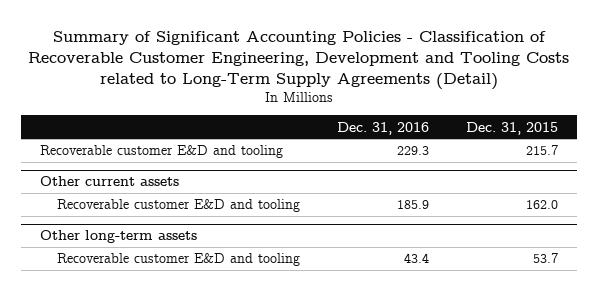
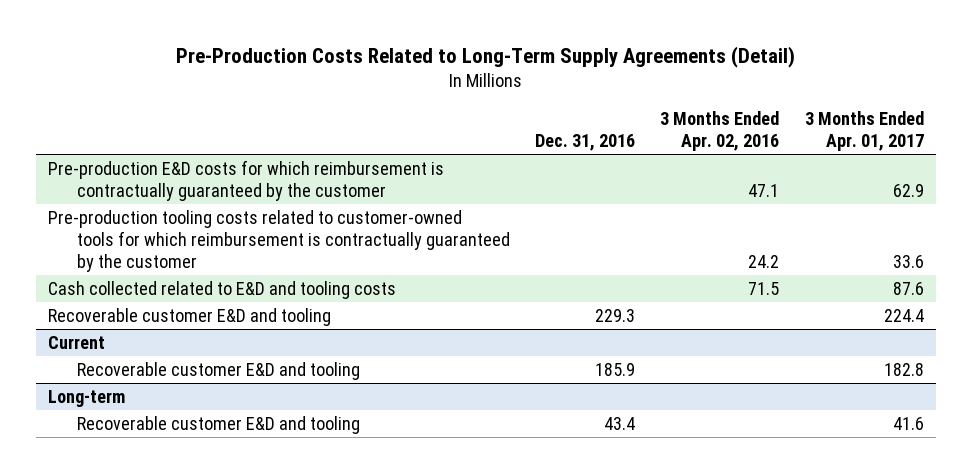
[27,31,569,90] Summary of Significant Accounting Policies - Classification of Recoverable Customer Engineering, Development and Tooling Costs related to Long-Term Supply Agreements (Detail) -> [175,46,795,69] Pre-Production Costs Related to Long-Term Supply Agreements (Detail)
[466,121,559,135] Dec. 31, 2015 -> none
none -> [660,110,780,151] 3 Months Ended Apr. 02, 2016
none -> [804,110,924,151] 3 Months Ended Apr. 01, 2017
none -> [48,159,445,201] Pre-production E&D costs for which reimbursement is contractually guaranteed by the customer
none -> [48,209,510,272] Pre-production tooling costs related to customer-owned tools for which reimbursement is contractually guaranteed by the customer
none -> [48,280,397,299] Cash collected related to E&D and tooling costs
[39,176,179,187] Other current assets -> [48,335,106,349] Current
[39,230,197,244] Other long-term assets -> [48,389,126,407] Long-term

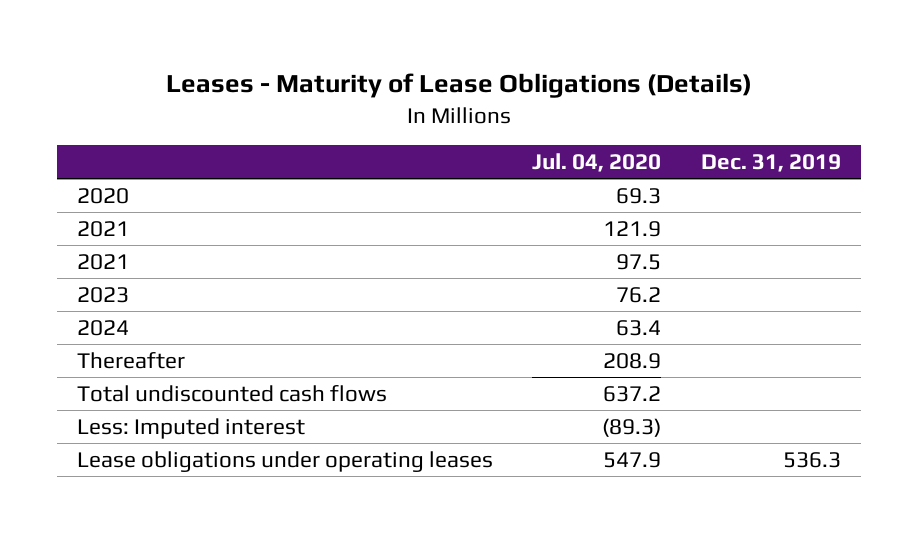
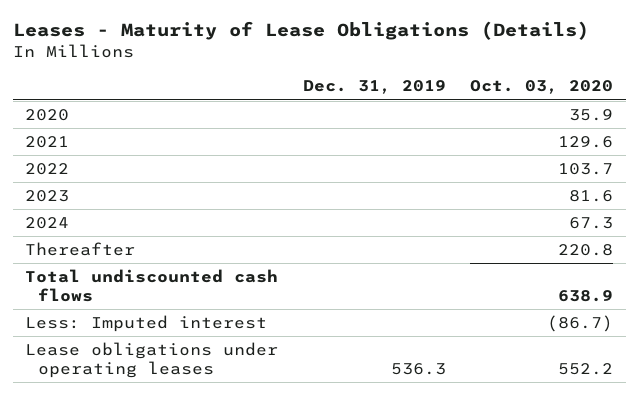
[532,153,662,173] Jul. 04, 2020 -> none
none -> [470,80,614,95] Oct. 03, 2020
[76,253,129,270] 2021 -> [24,163,69,176] 2022

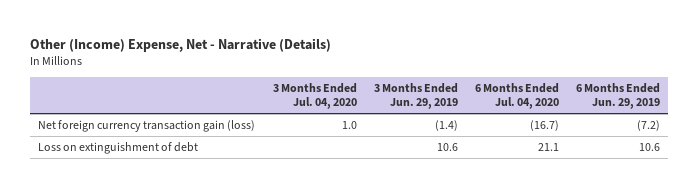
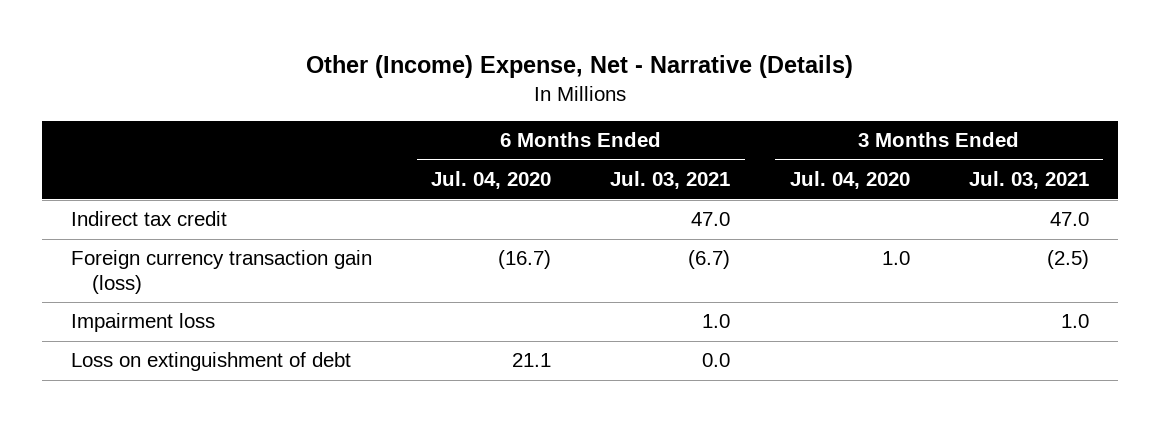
[373,83,458,110] 3 Months Ended Jun. 29, 2019 -> none
[575,83,660,110] 6 Months Ended Jun. 29, 2019 -> none
none -> [610,171,731,190] Jul. 03, 2021
none -> [968,171,1089,190] Jul. 03, 2021
none -> [71,211,228,227] Indirect tax credit
[38,119,256,132] Net foreign currency transaction gain (loss) -> [71,250,373,294] Foreign currency transaction gain (loss)
none -> [71,313,216,333] Impairment loss

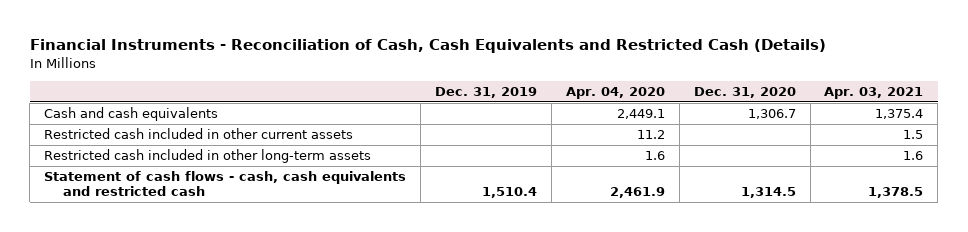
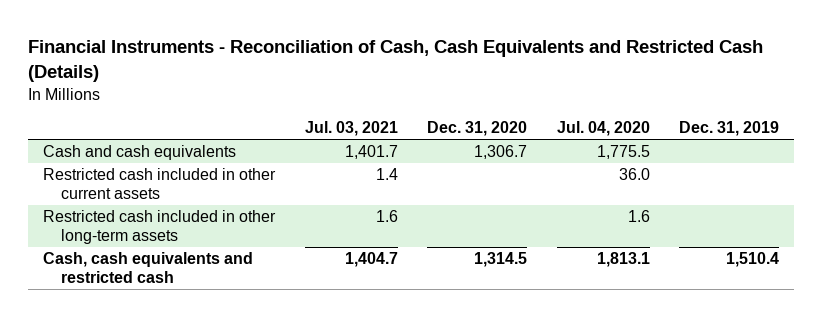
[565,86,665,99] Apr. 04, 2020 -> none
[824,86,924,99] Apr. 03, 2021 -> none
none -> [304,121,398,137] Jul. 03, 2021
none -> [556,121,650,137] Jul. 04, 2020
[44,171,407,197] Statement of cash flows - cash, cash equivalents and restricted cash -> [43,252,254,283] Cash, cash equivalents and restricted cash

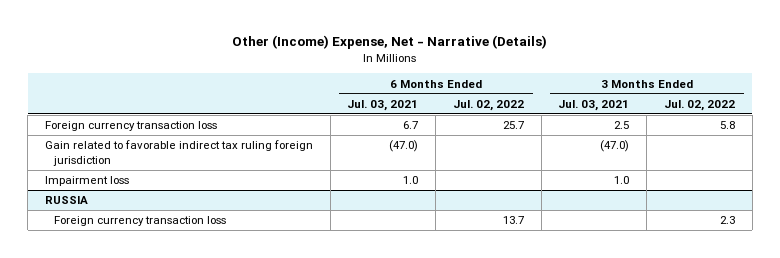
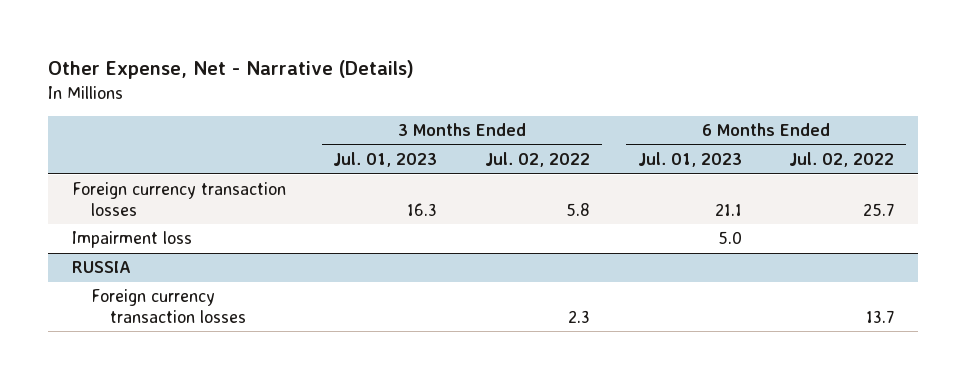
[231,34,547,49] Other (Income) Expense, Net - Narrative (Details) -> [48,60,415,80] Other Expense, Net - Narrative (Details)
[347,99,419,111] Jul. 03, 2021 -> none
[558,99,630,111] Jul. 03, 2021 -> none
none -> [333,152,438,168] Jul. 01, 2023
none -> [637,152,742,168] Jul. 01, 2023
[44,140,313,167] Gain related to favorable indirect tax ruling foreign jurisdiction -> none
[44,121,217,132] Foreign currency transaction loss -> [71,182,286,216] Foreign currency transaction losses
[53,216,226,227] Foreign currency transaction loss -> [90,289,246,323] Foreign currency transaction losses

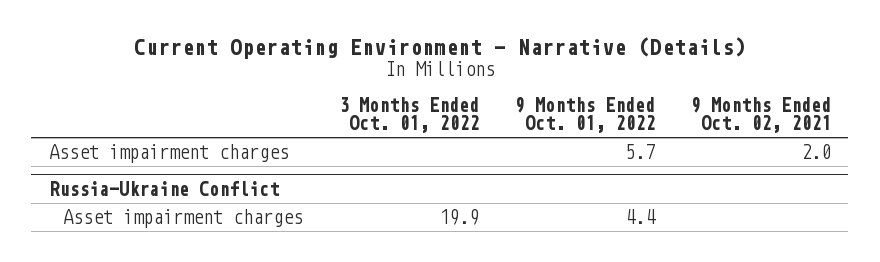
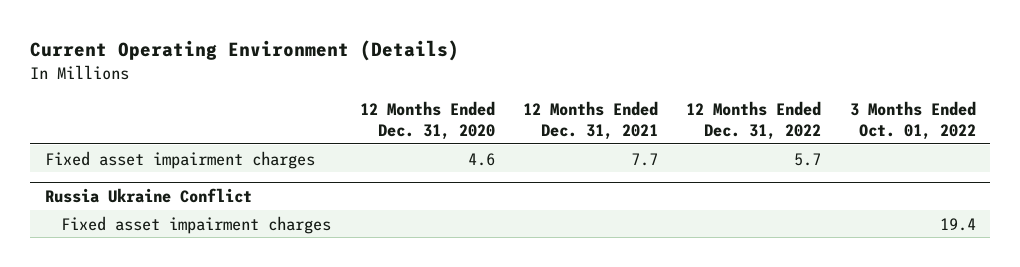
[133,37,746,60] Current Operating Environment - Narrative (Details) -> [30,40,460,62] Current Operating Environment (Details)
[514,97,655,134] 9 Months Ended Oct. 01, 2022 -> none
[690,97,831,134] 9 Months Ended Oct. 02, 2021 -> none
none -> [359,100,495,140] 12 Months Ended Dec. 31, 2020
none -> [522,100,658,140] 12 Months Ended Dec. 31, 2021
none -> [686,100,822,140] 12 Months Ended Dec. 31, 2022
[49,144,290,164] Asset impairment charges -> [44,150,315,169] Fixed asset impairment charges
[49,180,280,196] Russia-Ukraine Conflict -> [44,188,252,204] Russia Ukraine Conflict
[63,209,304,229] Asset impairment charges -> [61,215,332,234] Fixed asset impairment charges
[438,209,479,226] 19.9 -> [939,217,976,231] 19.4

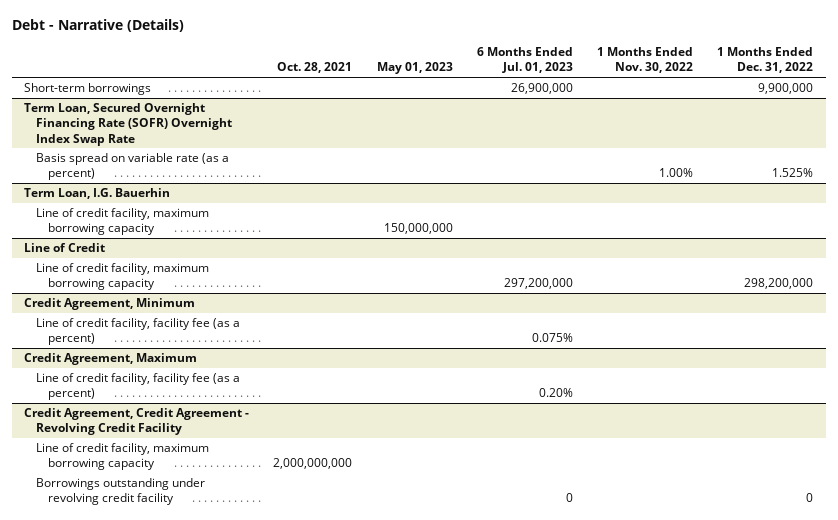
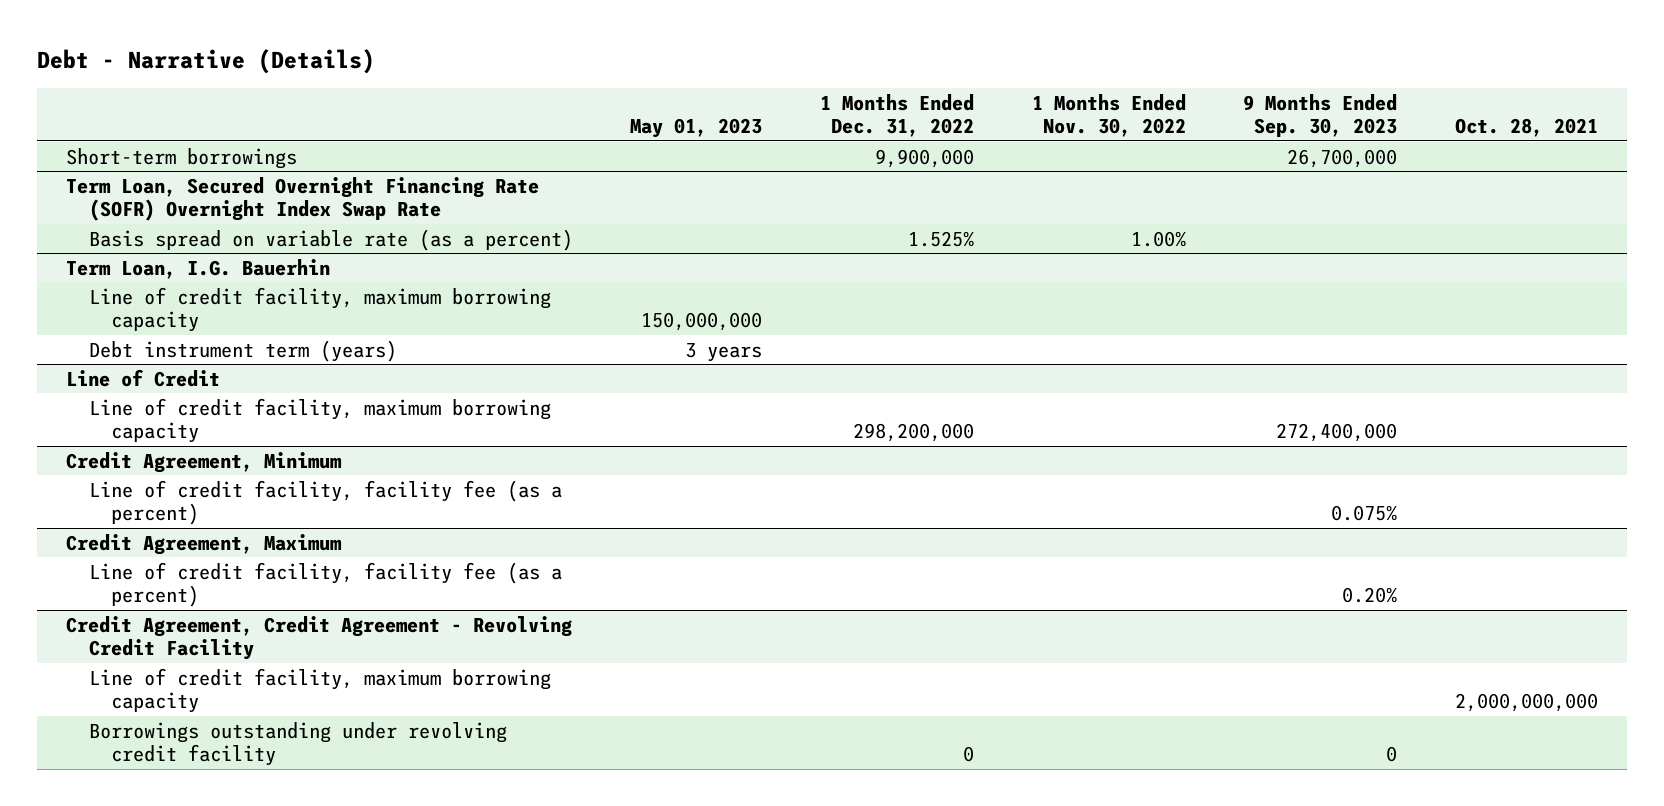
[476,47,573,74] 6 Months Ended Jul. 01, 2023 -> none
none -> [1243,93,1398,138] 9 Months Ended Sep. 30, 2023
none -> [88,339,397,362] Debt instrument term (years)

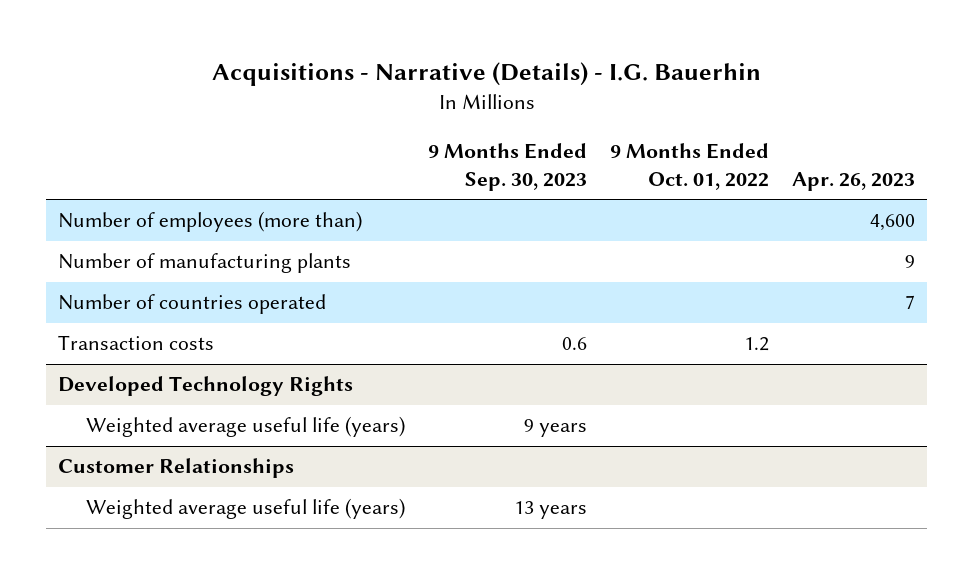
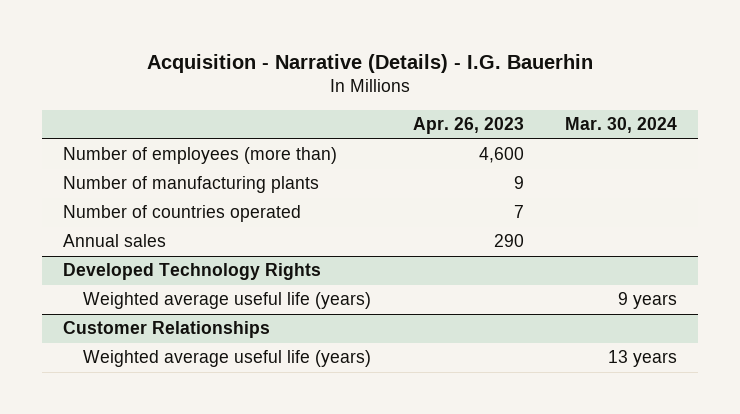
[211,61,761,86] Acquisitions - Narrative (Details) - I.G. Bauerhin -> [147,53,594,73] Acquisition - Narrative (Details) - I.G. Bauerhin
[427,143,587,191] 9 Months Ended Sep. 30, 2023 -> none
[610,143,770,190] 9 Months Ended Oct. 01, 2022 -> none
none -> [565,117,678,134] Mar. 30, 2024
[58,335,215,351] Transaction costs -> none
none -> [62,234,166,248] Annual sales

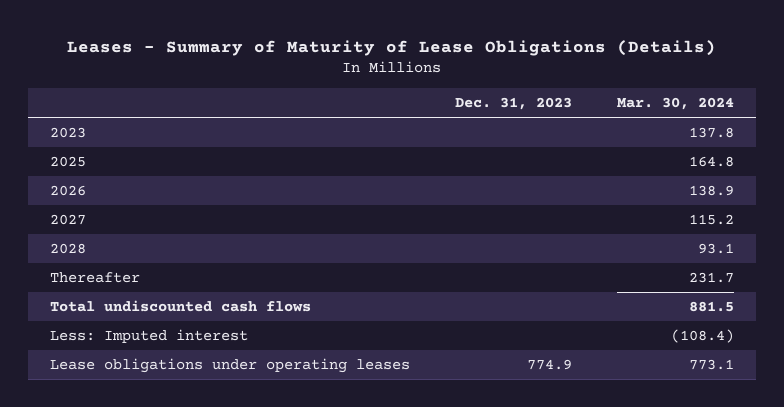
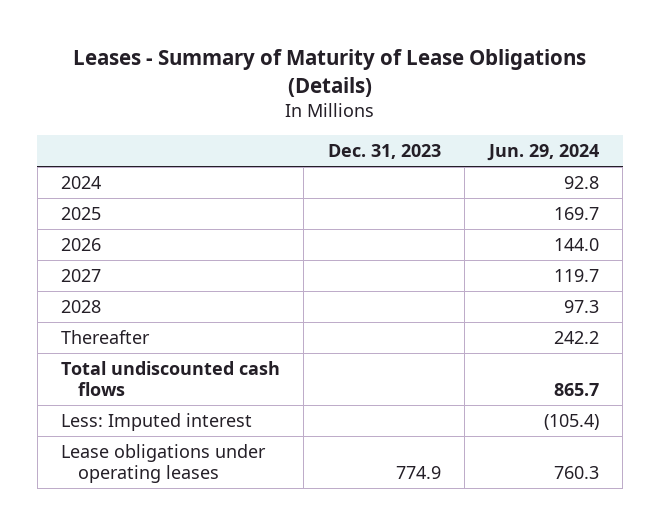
[616,96,734,110] Mar. 30, 2024 -> none
none -> [486,144,599,162] Jun. 29, 2024
[50,127,87,139] 2023 -> [61,175,102,189] 2024

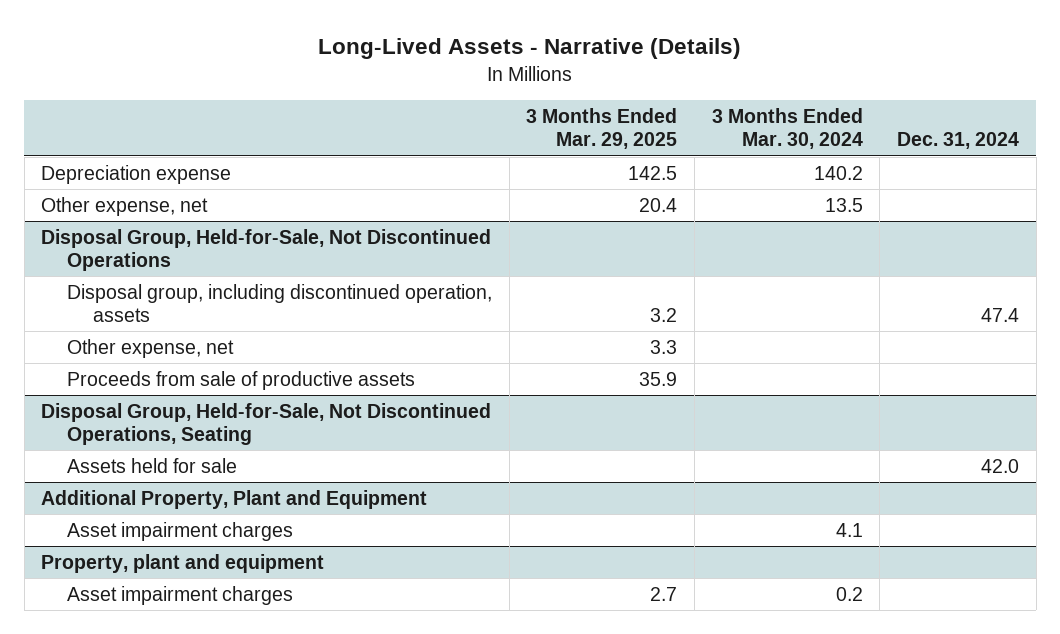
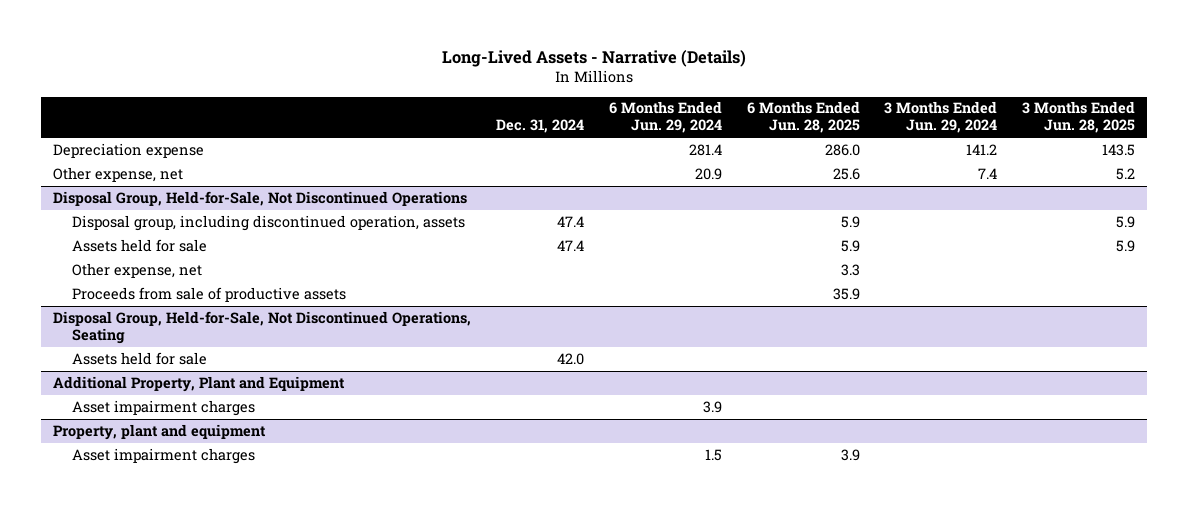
[526,108,678,150] 3 Months Ended Mar. 29, 2025 -> none
[711,108,863,150] 3 Months Ended Mar. 30, 2024 -> none
none -> [608,101,722,134] 6 Months Ended Jun. 29, 2024
none -> [746,101,860,134] 6 Months Ended Jun. 28, 2025
none -> [884,101,998,134] 3 Months Ended Jun. 29, 2024
none -> [1022,101,1136,134] 3 Months Ended Jun. 28, 2025
none -> [71,238,207,252] Assets held for sale

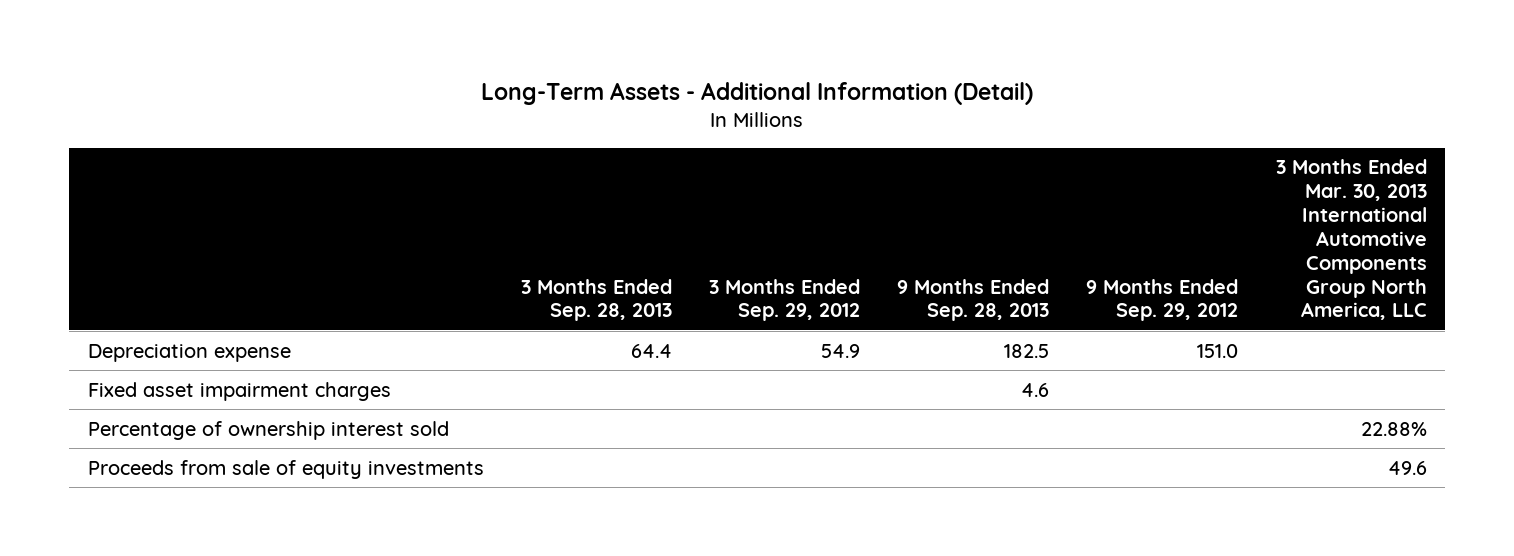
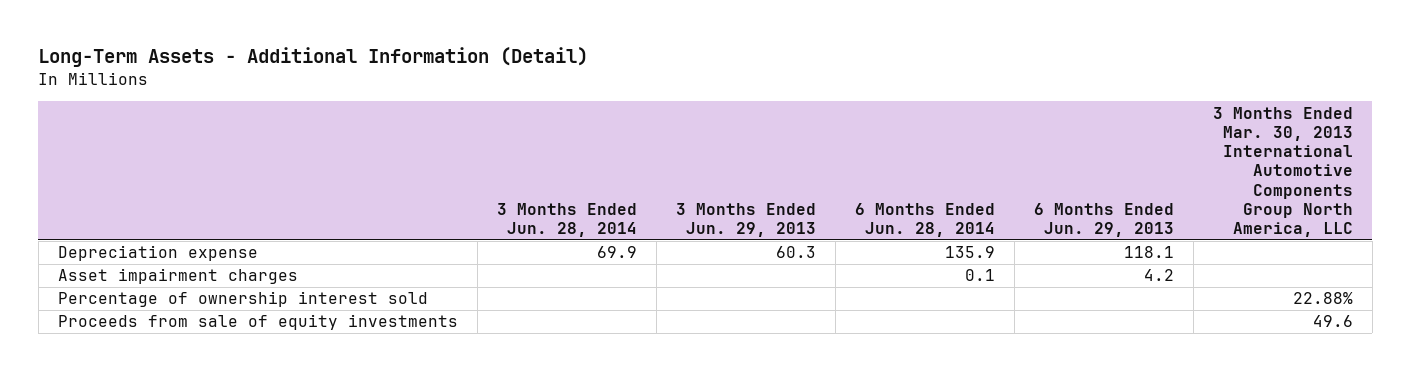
[520,278,672,322] 3 Months Ended Sep. 28, 2013 -> none
[709,278,861,322] 3 Months Ended Sep. 29, 2012 -> none
[897,278,1050,322] 9 Months Ended Sep. 28, 2013 -> none
[1086,278,1239,322] 9 Months Ended Sep. 29, 2012 -> none
none -> [496,202,637,238] 3 Months Ended Jun. 28, 2014
none -> [675,202,816,238] 3 Months Ended Jun. 29, 2013
none -> [854,202,995,238] 6 Months Ended Jun. 28, 2014
none -> [1033,202,1174,238] 6 Months Ended Jun. 29, 2013
[87,381,391,401] Fixed asset impairment charges -> [57,268,298,285] Asset impairment charges

